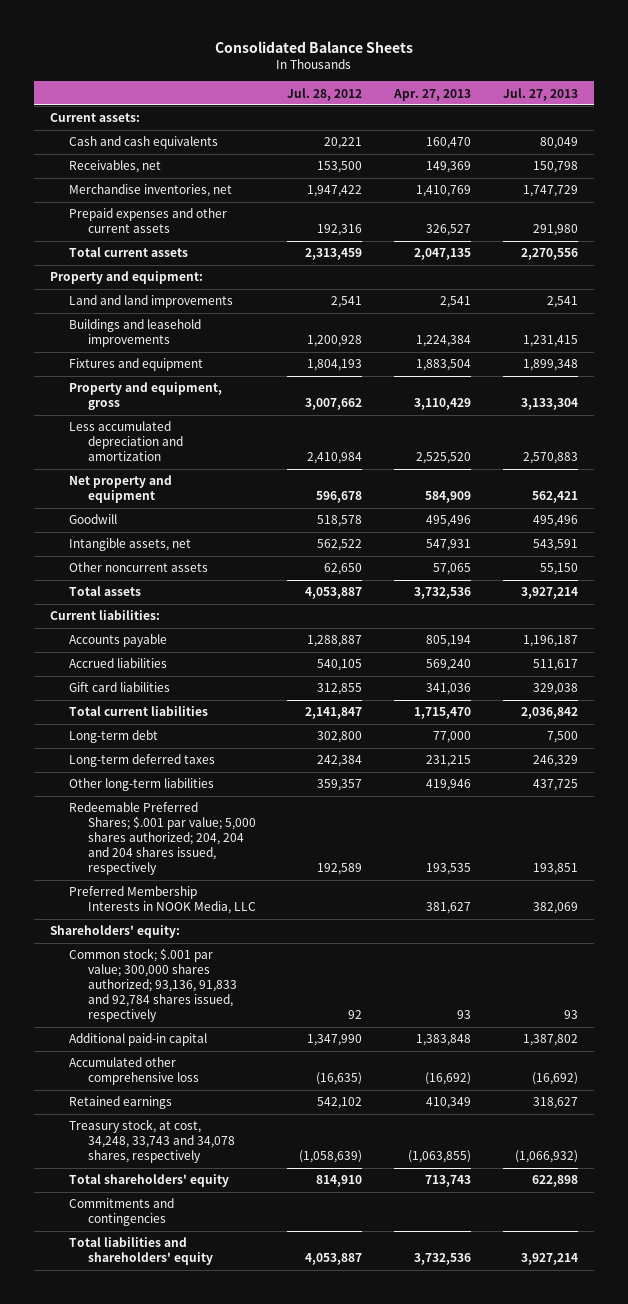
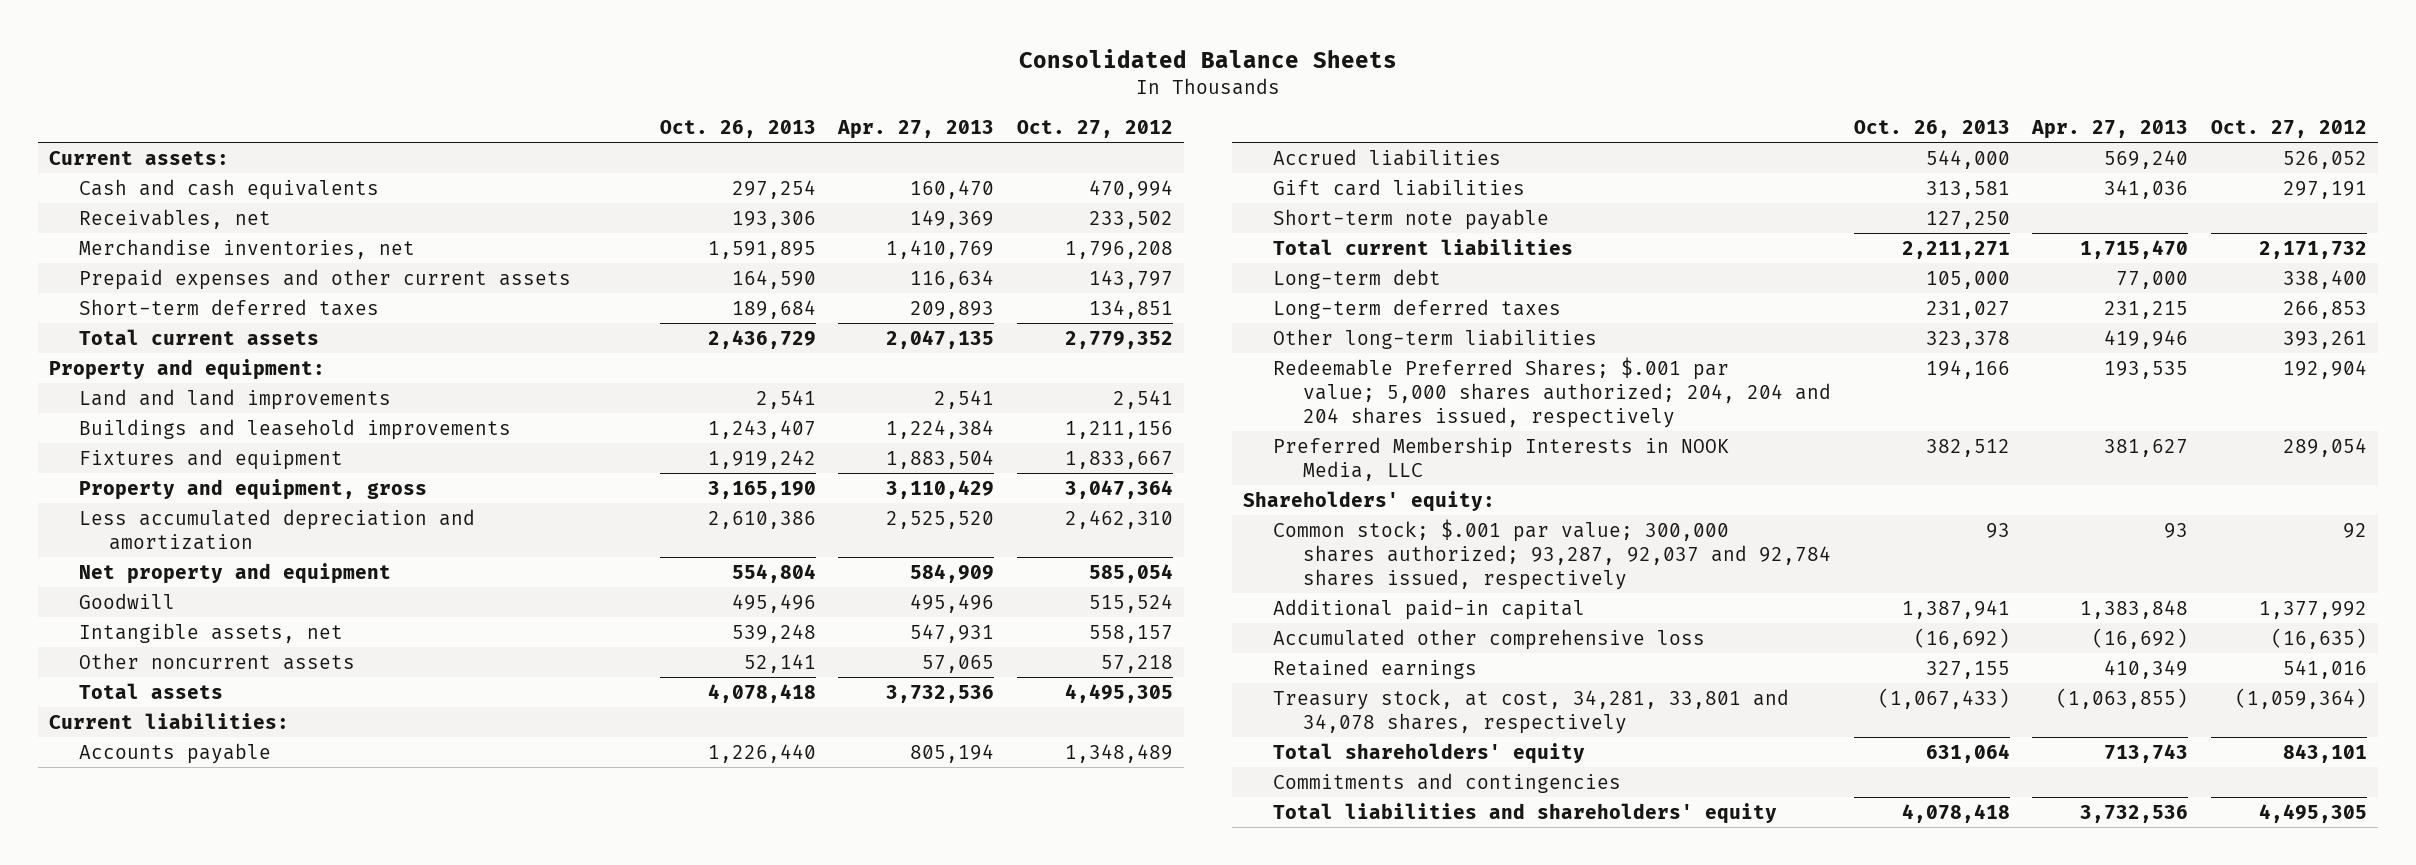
[287,87,363,101] Jul. 28, 2012 -> none
[503,87,579,101] Jul. 27, 2013 -> none
none -> [659,120,816,139] Oct. 26, 2013
none -> [1016,120,1173,139] Oct. 27, 2012
[426,224,472,237] 326,527 -> [910,269,995,289] 116,634
none -> [79,298,380,316] Short-term deferred taxes
none -> [1273,208,1550,230] Short-term note payable
[68,948,237,1023] Common stock; $.001 par value; 300,000 shares authorized; 93,136, 91,833 and 92,784 shares issued, respectively -> [1273,518,1832,591] Common stock; $.001 par value; 300,000 shares authorized; 93,287, 92,037 and 92,784 shares issued, respectively
[68,1119,235,1164] Treasury stock, at cost, 34,248, 33,743 and 34,078 shares, respectively -> [1273,688,1790,734] Treasury stock, at cost, 34,281, 33,801 and 34,078 shares, respectively

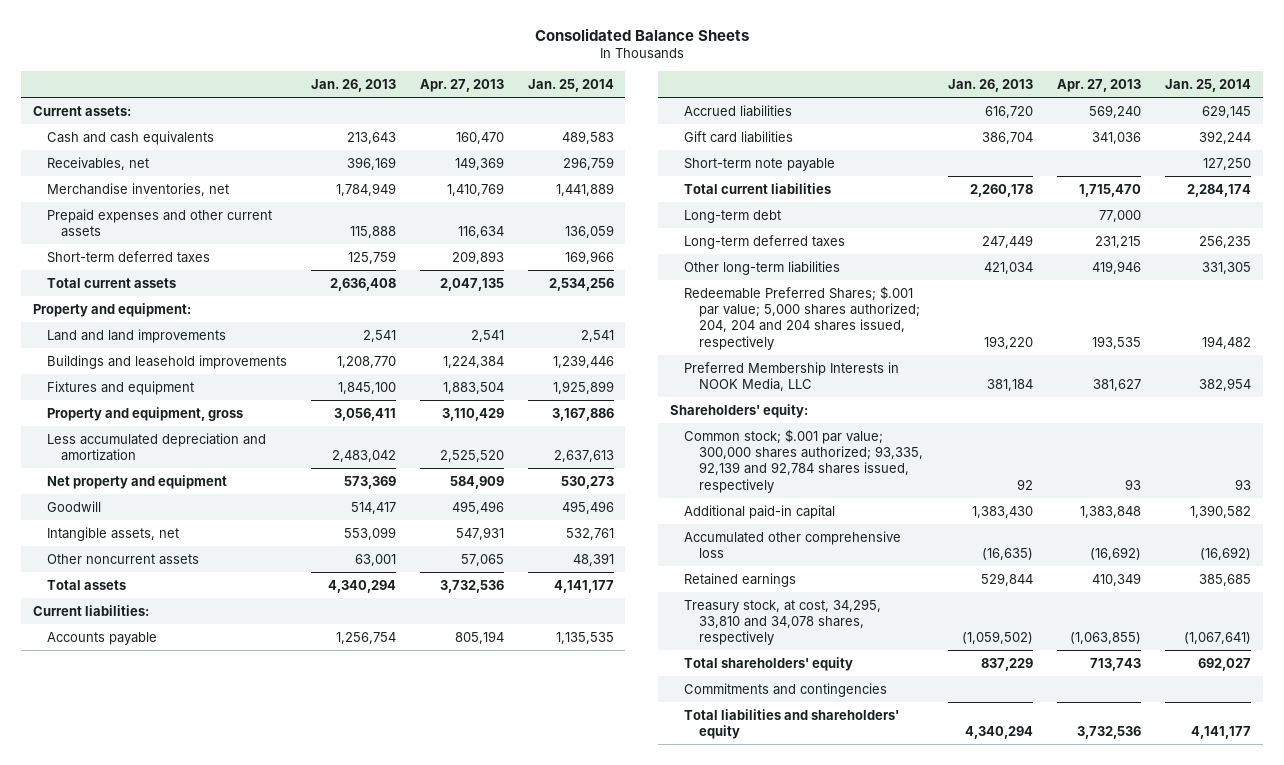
[659,120,816,139] Oct. 26, 2013 -> none
[1016,120,1173,139] Oct. 27, 2012 -> none
none -> [310,78,396,92] Jan. 26, 2013
none -> [527,78,614,92] Jan. 25, 2014
[1273,518,1832,591] Common stock; $.001 par value; 300,000 shares authorized; 93,287, 92,037 and 92,784 shares issued, respectively -> [684,428,923,493] Common stock; $.001 par value; 300,000 shares authorized; 93,335, 92,139 and 92,784 shares issued, respectively
[1273,688,1790,734] Treasury stock, at cost, 34,281, 33,801 and 34,078 shares, respectively -> [684,598,882,646] Treasury stock, at cost, 34,295, 33,810 and 34,078 shares, respectively

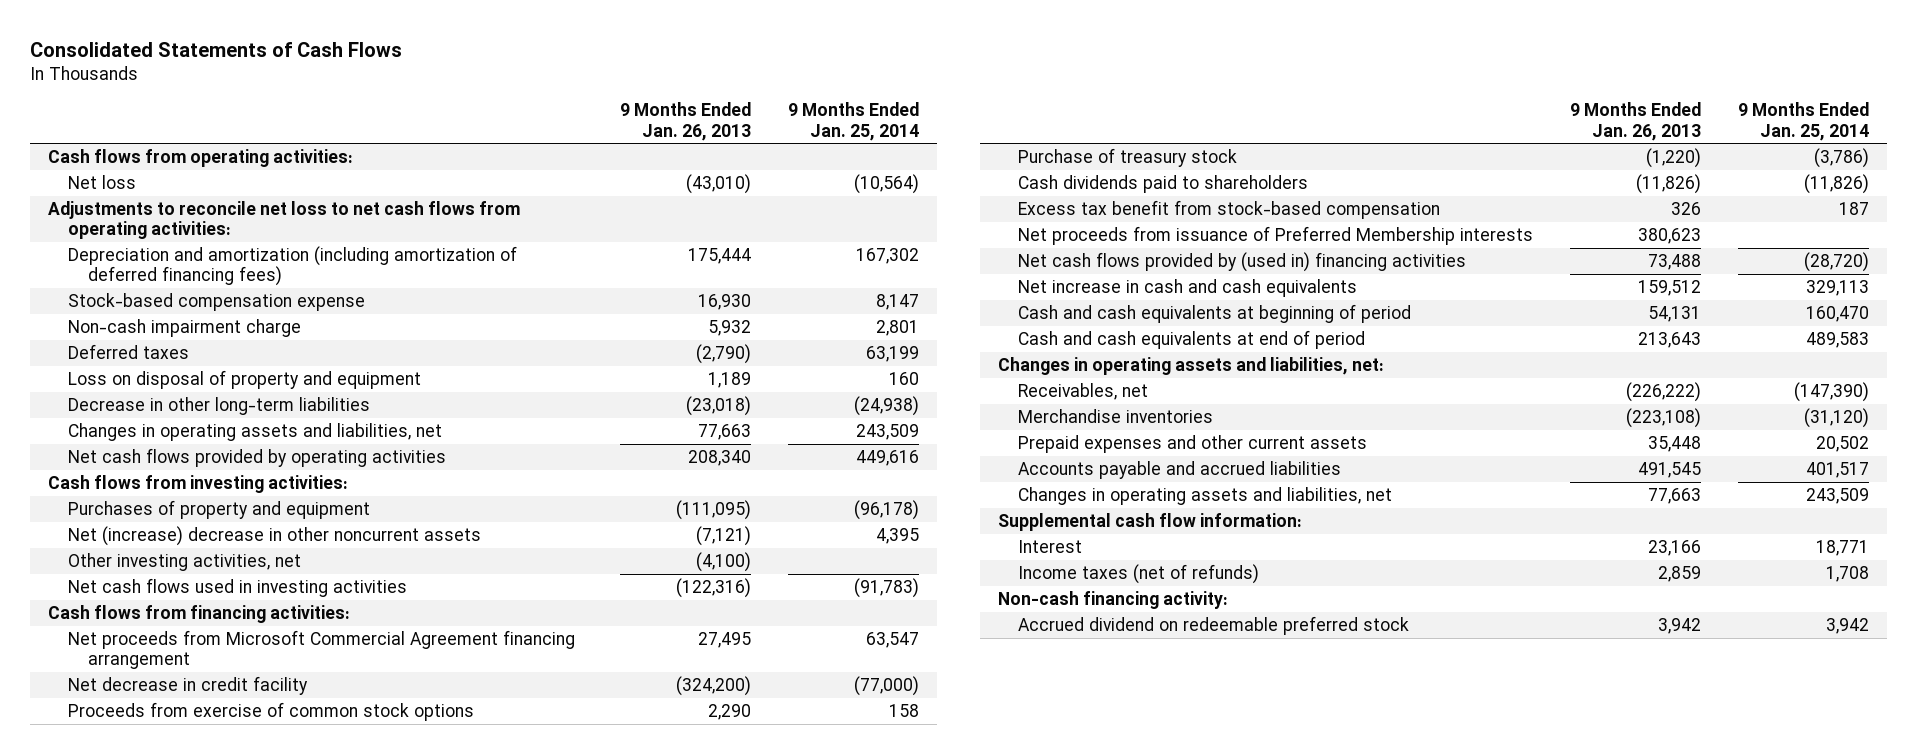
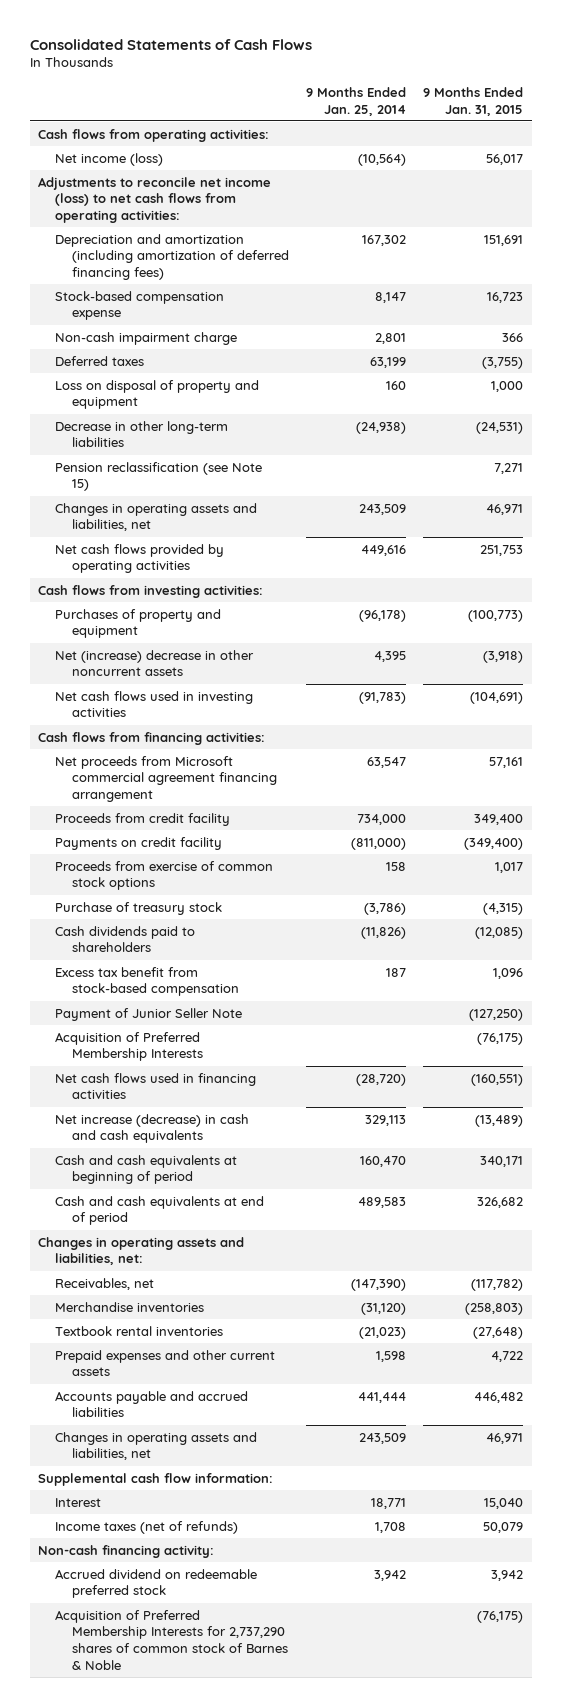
[619,102,751,141] 9 Months Ended Jan. 26, 2013 -> none
none -> [423,86,524,116] 9 Months Ended Jan. 31, 2015
[68,175,137,190] Net loss -> [54,152,163,166] Net income (loss)
[48,201,521,240] Adjustments to reconcile net loss to net cash flows from operating activities: -> [38,176,272,223] Adjustments to reconcile net income (loss) to net cash flows from operating activities:
none -> [54,461,262,492] Pension reclassification (see Note 15)
[68,553,302,572] Other investing activities, net -> none
[68,676,309,696] Net decrease in credit facility -> none
[68,630,576,670] Net proceeds from Microsoft Commercial Agreement financing arrangement -> [54,755,277,802] Net proceeds from Microsoft commercial agreement financing arrangement
none -> [54,812,230,826] Proceeds from credit facility
none -> [54,836,222,850] Payments on credit facility
[1018,226,1534,246] Net proceeds from issuance of Preferred Membership interests -> none
none -> [54,1007,242,1021] Payment of Junior Seller Note
none -> [54,1031,203,1062] Acquisition of Preferred Membership Interests
[1018,252,1467,273] Net cash flows provided by (used in) financing activities -> [54,1072,256,1100] Net cash flows used in financing activities
[1018,279,1358,298] Net increase in cash and cash equivalents -> [54,1113,249,1144] Net increase (decrease) in cash and cash equivalents
none -> [54,1325,223,1336] Textbook rental inventories
[1815,436,1869,453] 20,502 -> [375,1350,406,1362] 1,598
[1805,462,1869,479] 401,517 -> [357,1391,406,1403] 441,444
none -> [54,1609,288,1670] Acquisition of Preferred Membership Interests for 2,737,290 shares of common stock of Barnes & Noble

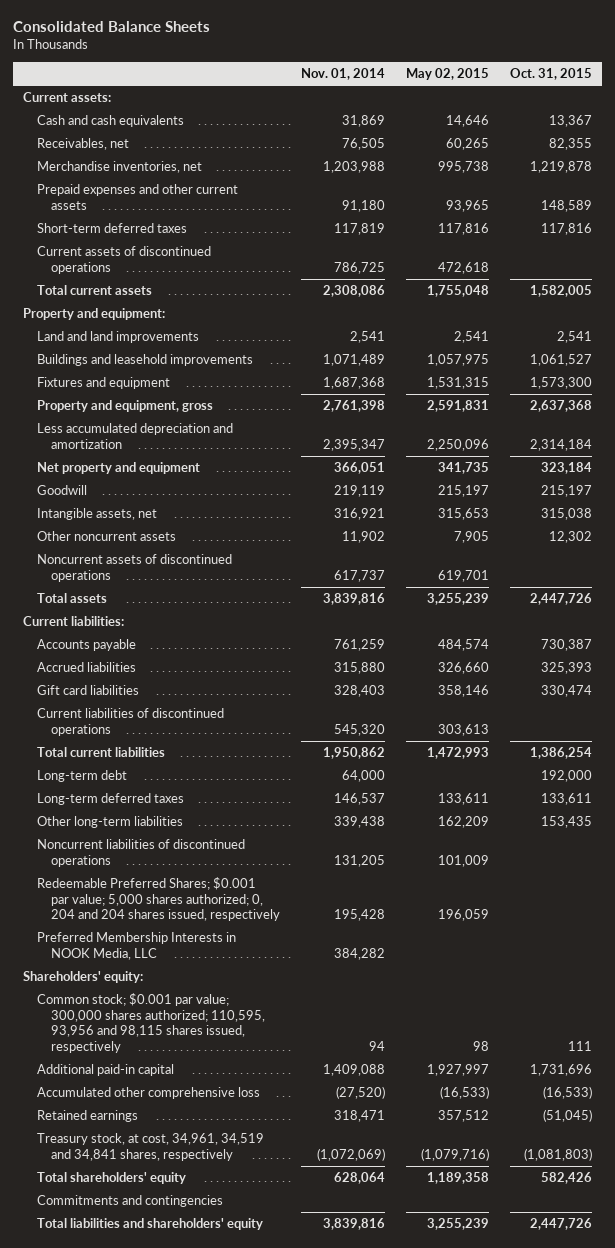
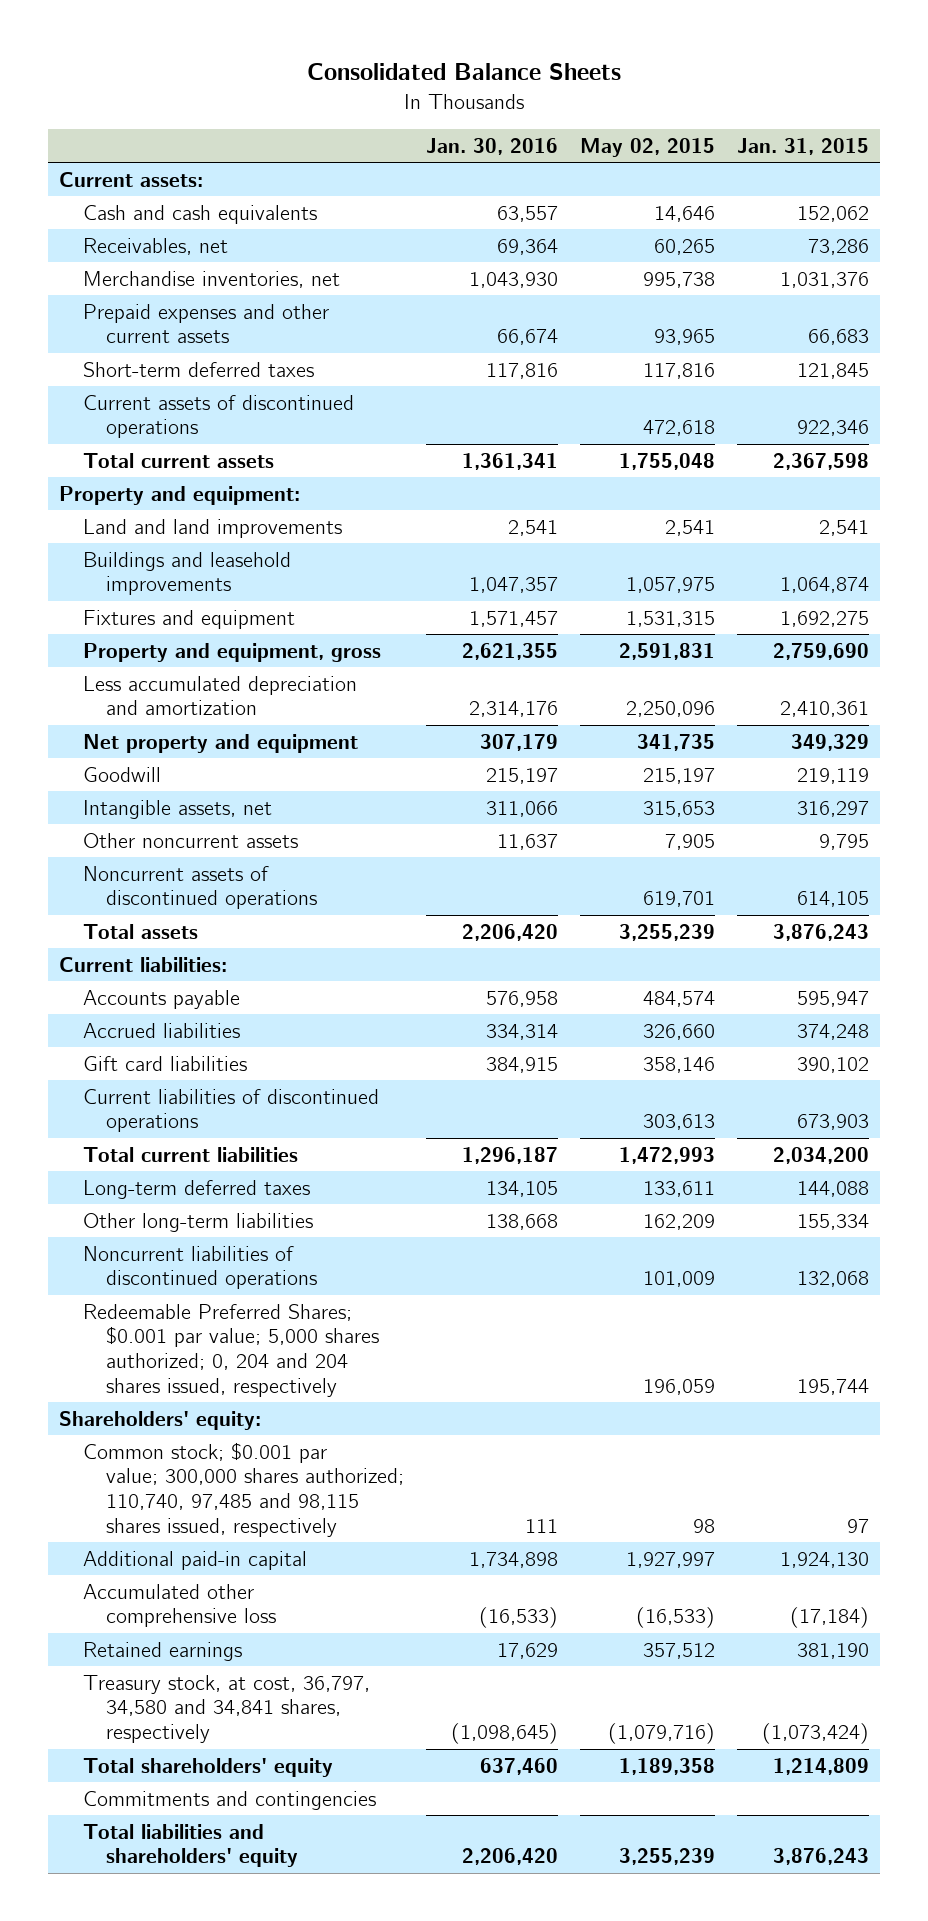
[300,68,385,81] Nov. 01, 2014 -> none
[509,68,592,81] Oct. 31, 2015 -> none
none -> [426,137,559,155] Jan. 30, 2016
none -> [737,137,870,155] Jan. 31, 2015
[37,770,128,783] Long-term debt -> none
[37,932,237,960] Preferred Membership Interests in NOOK Media, LLC -> none
[37,993,266,1053] Common stock; $0.001 par value; 300,000 shares authorized; 110,595, 93,956 and 98,115 shares issued, respectively -> [82,1441,405,1538] Common stock; $0.001 par value; 300,000 shares authorized; 110,740, 97,485 and 98,115 shares issued, respectively
[37,1133,265,1161] Treasury stock, at cost, 34,961, 34,519 and 34,841 shares, respectively -> [82,1674,370,1744] Treasury stock, at cost, 36,797, 34,580 and 34,841 shares, respectively

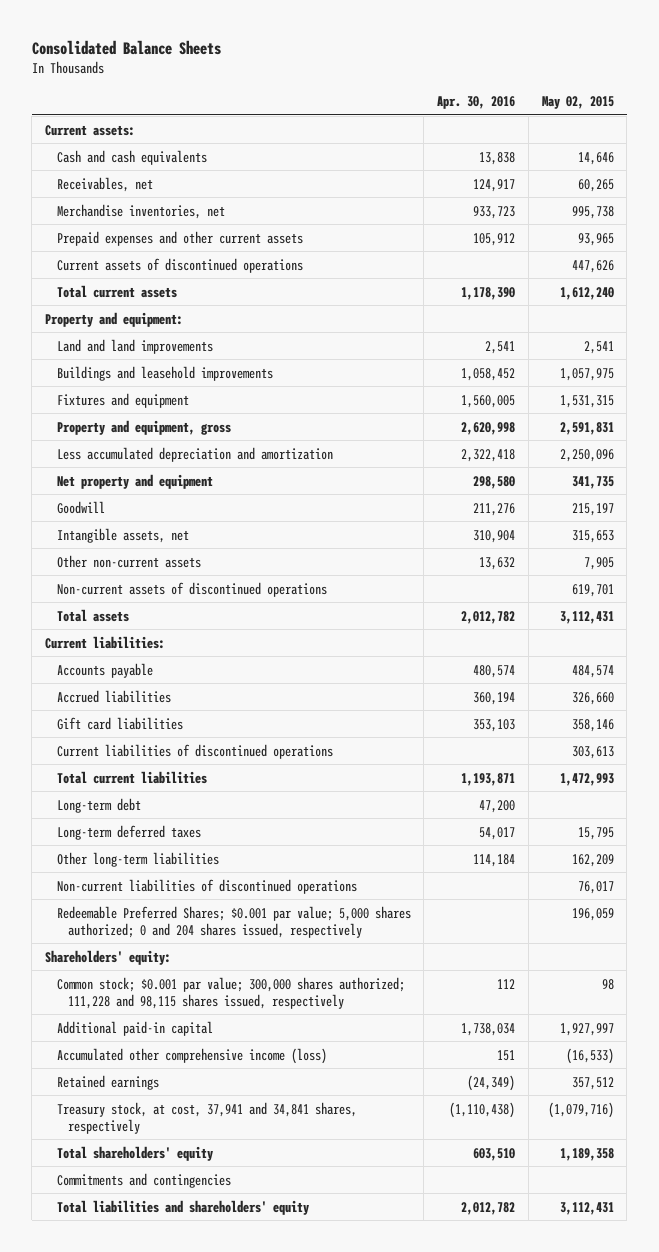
[426,137,559,155] Jan. 30, 2016 -> none
[737,137,870,155] Jan. 31, 2015 -> none
none -> [437,96,516,110] Apr. 30, 2016
[82,361,314,377] Short-term deferred taxes -> none
[643,420,716,437] 472,618 -> [571,259,614,273] 447,626
[619,452,716,470] 1,755,048 -> [559,286,614,300] 1,612,240
[82,832,298,848] Other noncurrent assets -> [56,554,201,568] Other non-current assets
[82,865,318,910] Noncurrent assets of discontinued operations -> [56,581,327,597] Non-current assets of discontinued operations
[619,923,716,941] 3,255,239 -> [559,610,614,624] 3,112,431
none -> [56,797,141,813] Long-term debt
[643,1180,716,1197] 133,611 -> [577,826,614,840] 15,795
[82,1245,318,1290] Noncurrent liabilities of discontinued operations -> [56,878,357,894] Non-current liabilities of discontinued operations
[643,1271,716,1288] 101,009 -> [577,880,614,894] 76,017
[82,1303,380,1398] Redeemable Preferred Shares; $0.001 par value; 5,000 shares authorized; 0, 204 and 204 shares issued, respectively -> [56,905,411,938] Redeemable Preferred Shares; $0.001 par value; 5,000 shares authorized; 0 and 204 shares issued, respectively
[82,1441,405,1538] Common stock; $0.001 par value; 300,000 shares authorized; 110,740, 97,485 and 98,115 shares issued, respectively -> [56,976,405,1009] Common stock; $0.001 par value; 300,000 shares authorized; 111,228 and 98,115 shares issued, respectively
[82,1583,277,1628] Accumulated other comprehensive loss -> [56,1047,327,1064] Accumulated other comprehensive income (loss)
[82,1674,370,1744] Treasury stock, at cost, 36,797, 34,580 and 34,841 shares, respectively -> [56,1101,357,1134] Treasury stock, at cost, 37,941 and 34,841 shares, respectively
[619,1848,716,1866] 3,255,239 -> [559,1201,614,1215] 3,112,431

